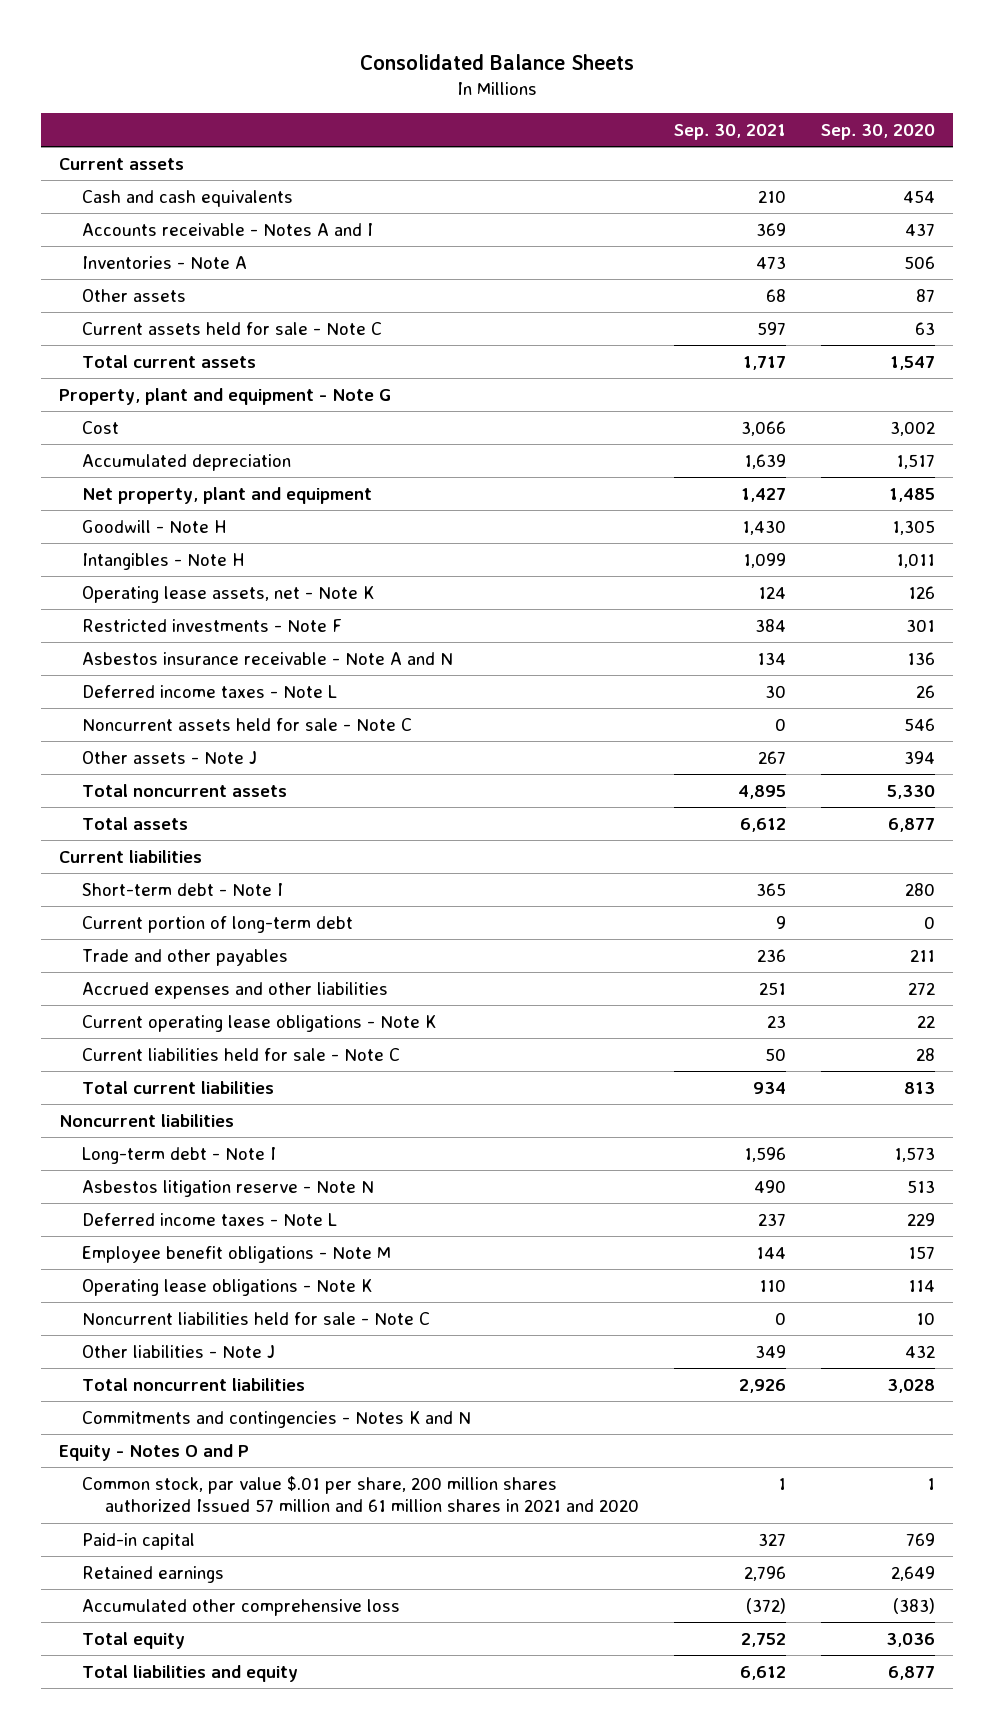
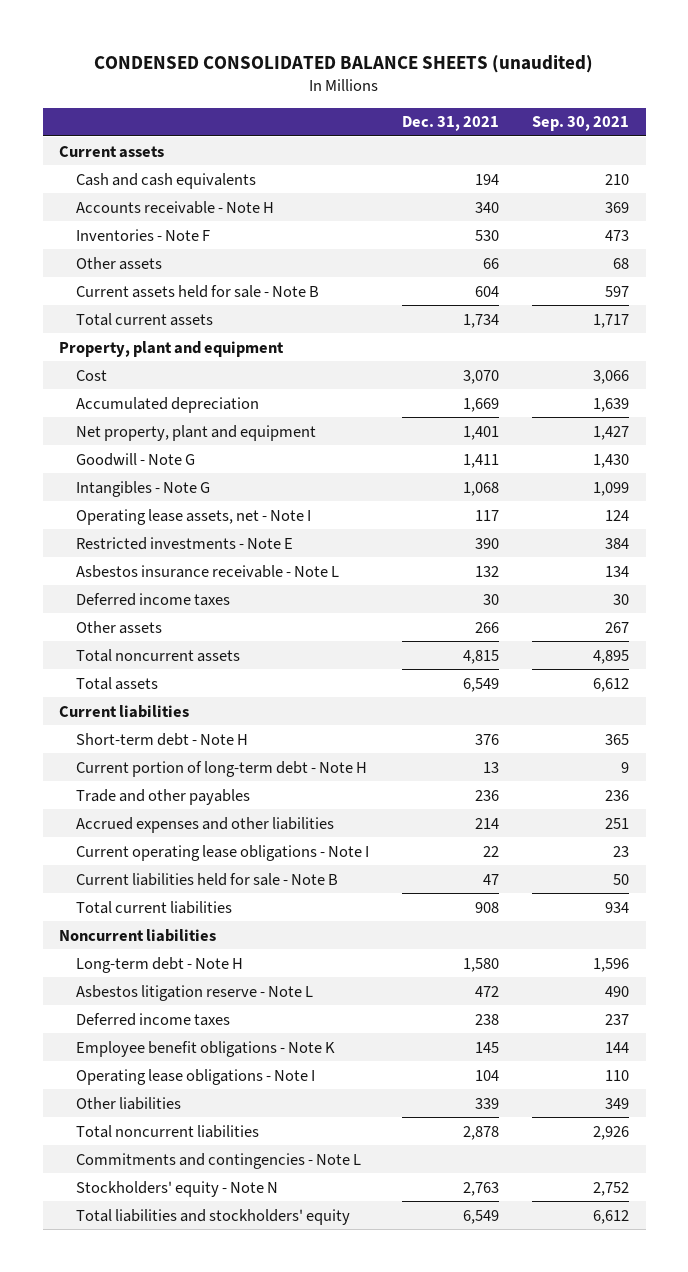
[360,53,635,70] Consolidated Balance Sheets -> [94,54,594,73] CONDENSED CONSOLIDATED BALANCE SHEETS (unaudited)
[821,123,936,140] Sep. 30, 2020 -> none
none -> [402,116,500,132] Dec. 31, 2021
[82,222,374,236] Accounts receivable - Notes A and I -> [75,200,274,214] Accounts receivable - Note H
[82,255,248,269] Inventories - Note A -> [75,228,210,241] Inventories - Note F
[82,321,383,335] Current assets held for sale - Note C -> [75,284,319,298] Current assets held for sale - Note B
[58,387,391,405] Property, plant and equipment - Note G -> [59,340,285,357] Property, plant and equipment
[82,717,413,731] Noncurrent assets held for sale - Note C -> none
[82,519,227,533] Goodwill - Note H -> [75,452,195,466] Goodwill - Note G
[82,552,245,570] Intangibles - Note H -> [75,480,210,497] Intangibles - Note G
[82,585,375,603] Operating lease assets, net - Note K -> [75,508,311,525] Operating lease assets, net - Note I
[82,618,343,632] Restricted investments - Note F -> [75,536,293,550] Restricted investments - Note E
[82,651,454,665] Asbestos insurance receivable - Note A and N -> [75,564,339,578] Asbestos insurance receivable - Note L
[82,684,338,698] Deferred income taxes - Note L -> [75,592,230,606] Deferred income taxes
[82,750,258,764] Other assets - Note J -> [75,620,162,634] Other assets
[82,882,284,896] Short-term debt - Note I -> [75,732,248,746] Short-term debt - Note H
[82,915,354,933] Current portion of long-term debt -> [75,760,367,777] Current portion of long-term debt - Note H
[82,1014,437,1032] Current operating lease obligations - Note K -> [75,844,369,861] Current operating lease obligations - Note I
[82,1047,401,1061] Current liabilities held for sale - Note C -> [75,872,338,886] Current liabilities held for sale - Note B
[82,1311,431,1325] Noncurrent liabilities held for sale - Note C -> none
[82,1146,277,1164] Long-term debt - Note I -> [75,956,243,973] Long-term debt - Note H
[82,1179,375,1197] Asbestos litigation reserve - Note N -> [75,984,313,1001] Asbestos litigation reserve - Note L
[82,1212,338,1226] Deferred income taxes - Note L -> [75,1012,230,1026] Deferred income taxes
[82,1245,392,1263] Employee benefit obligations - Note M -> [75,1040,335,1057] Employee benefit obligations - Note K
[82,1278,373,1296] Operating lease obligations - Note K -> [75,1068,315,1085] Operating lease obligations - Note I
[82,1344,276,1358] Other liabilities - Note J -> [75,1096,181,1110] Other liabilities
[58,1443,249,1461] Equity - Notes O and P -> none
[82,1475,640,1513] Common stock, par value $.01 per share, 200 million shares authorized Issued 57 million and 61 million shares in 2021 and 2020 -> none
[82,1532,196,1550] Paid-in capital -> none
[82,1565,225,1583] Retained earnings -> none
[82,1598,401,1616] Accumulated other comprehensive loss -> none
[82,1410,472,1428] Commitments and contingencies - Notes K and N -> [75,1152,361,1169] Commitments and contingencies - Note L
[82,1631,186,1649] Total equity -> [75,1180,278,1197] Stockholders' equity - Note N
[82,1664,299,1682] Total liabilities and equity -> [75,1208,350,1225] Total liabilities and stockholders' equity

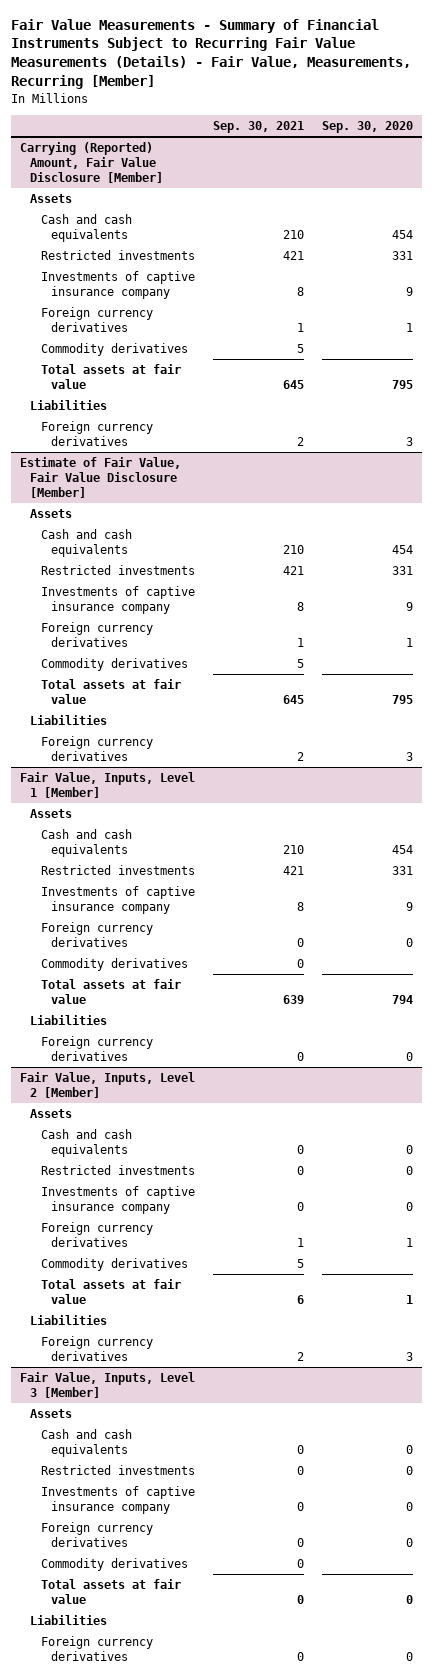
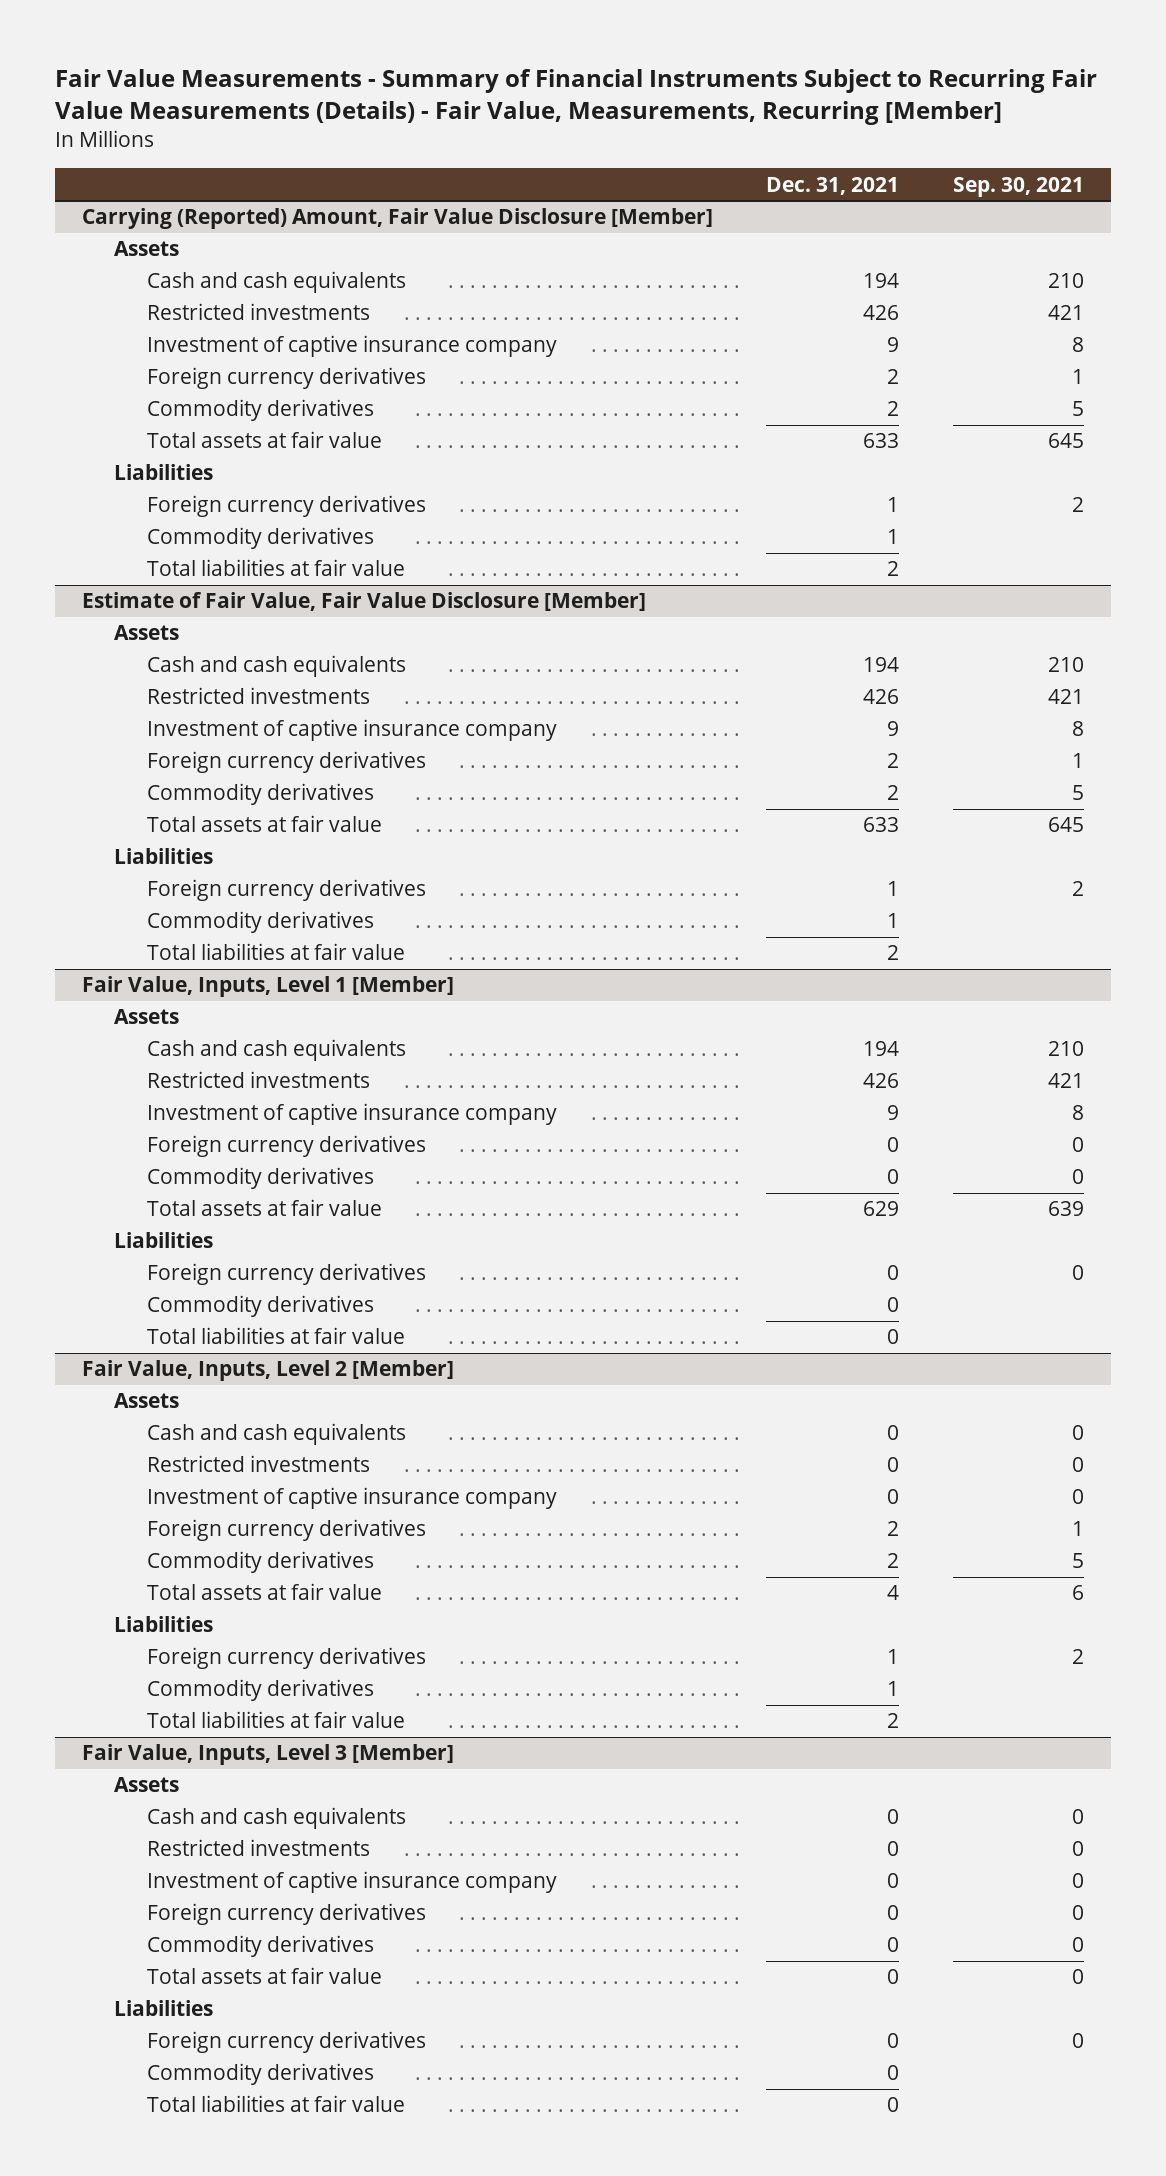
[321,121,413,134] Sep. 30, 2020 -> none
none -> [766,176,900,195] Dec. 31, 2021
[40,271,195,300] Investments of captive insurance company -> [146,335,557,358] Investment of captive insurance company
none -> [146,527,374,550] Commodity derivatives
none -> [146,559,405,577] Total liabilities at fair value
[40,586,195,615] Investments of captive insurance company -> [146,719,557,742] Investment of captive insurance company
none -> [146,911,374,934] Commodity derivatives
none -> [146,943,405,961] Total liabilities at fair value
[40,886,195,915] Investments of captive insurance company -> [146,1103,557,1126] Investment of captive insurance company
none -> [146,1295,374,1318] Commodity derivatives
none -> [146,1327,405,1345] Total liabilities at fair value
[40,1186,195,1215] Investments of captive insurance company -> [146,1487,557,1510] Investment of captive insurance company
none -> [146,1679,374,1702] Commodity derivatives
none -> [146,1711,405,1729] Total liabilities at fair value
[40,1486,195,1515] Investments of captive insurance company -> [146,1871,557,1894] Investment of captive insurance company
none -> [146,2063,374,2086] Commodity derivatives
none -> [146,2095,405,2113] Total liabilities at fair value

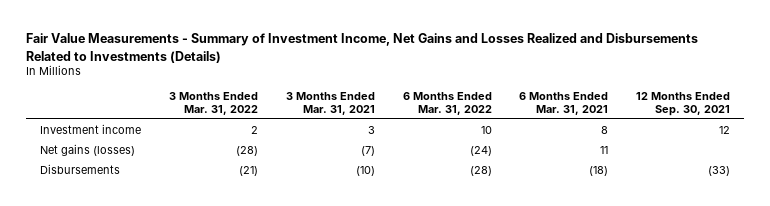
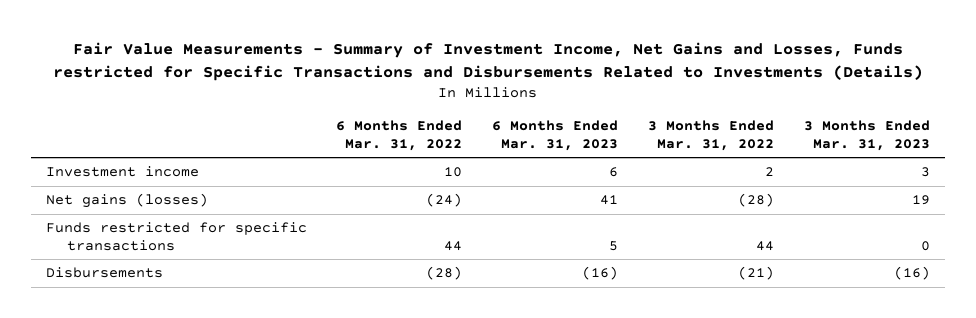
[26,33,699,63] Fair Value Measurements - Summary of Investment Income, Net Gains and Losses Realized and Disbursements Related to Investments (Details) -> [52,41,923,81] Fair Value Measurements - Summary of Investment Income, Net Gains and Losses, Funds restricted for Specific Transactions and Disbursements Related to Investments (Details)
[285,92,375,116] 3 Months Ended Mar. 31, 2021 -> none
[519,92,609,116] 6 Months Ended Mar. 31, 2021 -> none
[636,92,731,117] 12 Months Ended Sep. 30, 2021 -> none
none -> [492,120,619,151] 6 Months Ended Mar. 31, 2023
none -> [804,120,931,151] 3 Months Ended Mar. 31, 2023
none -> [45,222,307,251] Funds restricted for specific transactions

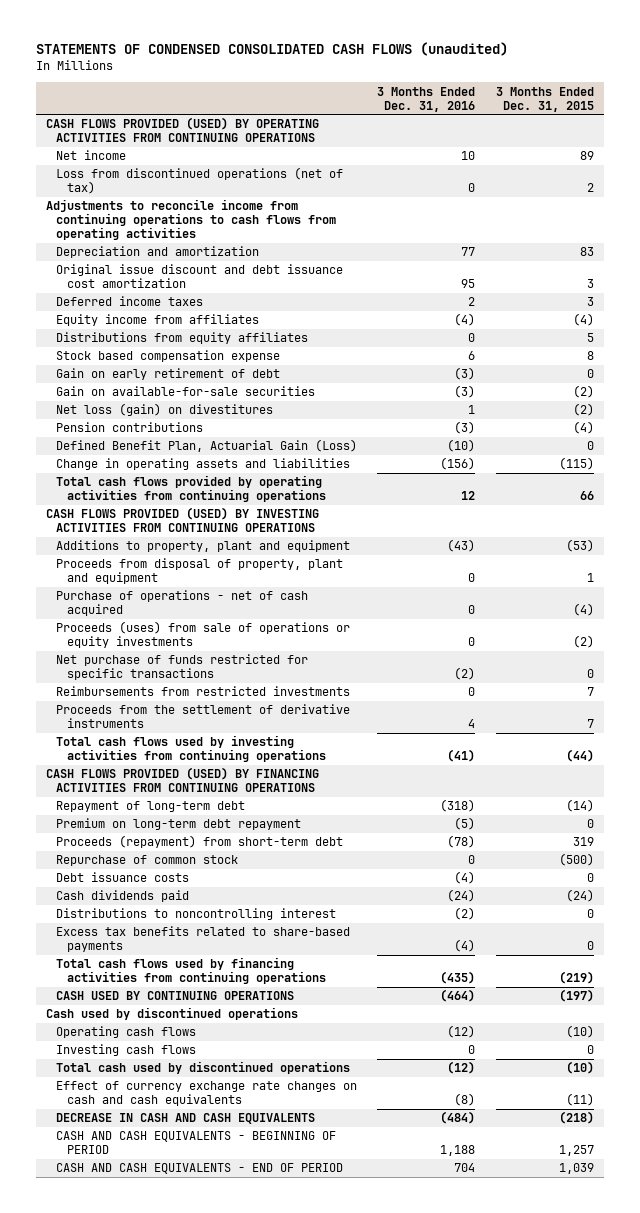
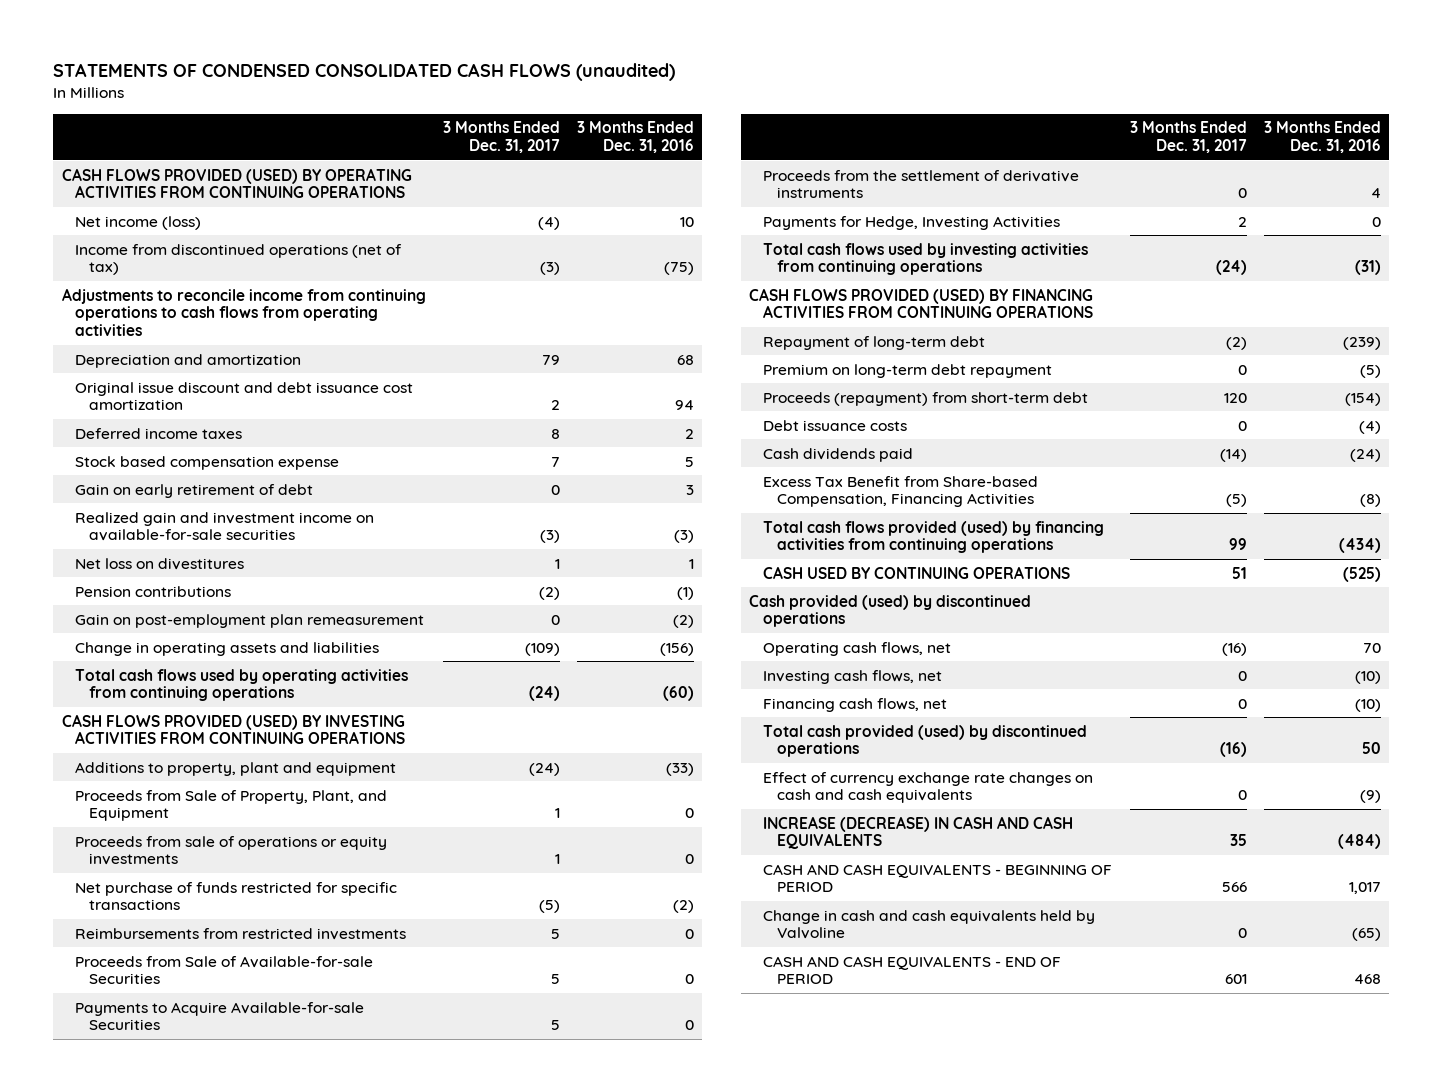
[495,86,594,112] 3 Months Ended Dec. 31, 2015 -> none
none -> [442,121,560,154] 3 Months Ended Dec. 31, 2017
[56,150,127,161] Net income -> [75,215,202,230] Net income (loss)
[56,167,344,195] Loss from discontinued operations (net of tax) -> [75,243,403,276] Income from discontinued operations (net of tax)
[468,183,476,193] 0 -> [663,262,694,276] (75)
[461,247,476,257] 77 -> [676,354,694,365] 68
[461,279,476,289] 95 -> [674,400,694,411] 94
[56,314,260,327] Equity income from affiliates -> none
[56,332,309,345] Distributions from equity affiliates -> none
[468,351,476,361] 6 -> [684,456,694,467] 5
[454,367,476,381] (3) -> [685,484,694,495] 3
[56,386,316,397] Gain on available-for-sale securities -> [75,511,375,542] Realized gain and investment income on available-for-sale securities
[56,403,274,417] Net loss (gain) on divestitures -> [75,557,245,570] Net loss on divestitures
[454,421,476,435] (3) -> [676,586,694,600] (1)
[56,439,358,453] Defined Benefit Plan, Actuarial Gain (Loss) -> [75,613,425,628] Gain on post-employment plan remeasurement
[447,439,476,453] (10) -> [672,614,694,628] (2)
[56,475,326,503] Total cash flows provided by operating activities from continuing operations -> [75,668,409,702] Total cash flows used by operating activities from continuing operations
[461,491,476,501] 12 -> [662,686,694,702] (60)
[56,590,309,617] Purchase of operations - net of cash acquired -> none
[447,539,476,553] (43) -> [665,762,694,776] (33)
[56,558,344,585] Proceeds from disposal of property, plant and equipment -> [75,789,388,822] Proceeds from Sale of Property, Plant, and Equipment
[56,621,351,649] Proceeds (uses) from sale of operations or equity investments -> [75,835,388,866] Proceeds from sale of operations or equity investments
none -> [75,955,374,985] Proceeds from Sale of Available-for-sale Securities
none -> [75,1001,365,1031] Payments to Acquire Available-for-sale Securities
none -> [762,215,1060,230] Payments for Hedge, Investing Activities
[447,749,476,763] (41) -> [1354,260,1381,276] (31)
[440,799,476,813] (318) -> [1342,336,1381,350] (239)
[56,855,239,867] Repurchase of common stock -> none
[447,835,476,849] (78) -> [1344,392,1381,406] (154)
[56,908,337,921] Distributions to noncontrolling interest -> none
[56,926,351,953] Excess tax benefits related to share-based payments -> [762,475,1038,508] Excess Tax Benefit from Share-based Compensation, Financing Activities
[454,939,476,953] (4) -> [1359,494,1381,508] (8)
[56,957,326,985] Total cash flows used by financing activities from continuing operations -> [762,520,1104,554] Total cash flows provided (used) by financing activities from continuing operations
[440,971,476,985] (435) -> [1338,538,1381,554] (434)
[440,989,476,1003] (464) -> [1342,566,1381,582] (525)
[45,1007,298,1021] Cash used by discontinued operations -> [749,594,1032,628] Cash provided (used) by discontinued operations
[56,1026,197,1039] Operating cash flows -> [762,641,951,656] Operating cash flows, net
[447,1025,476,1039] (12) -> [1362,642,1381,653] 70
[56,1044,197,1057] Investing cash flows -> [762,669,942,684] Investing cash flows, net
[468,1045,476,1055] 0 -> [1354,670,1381,684] (10)
none -> [762,697,947,712] Financing cash flows, net
[56,1061,351,1075] Total cash used by discontinued operations -> [762,724,1087,758] Total cash provided (used) by discontinued operations
[447,1061,476,1075] (12) -> [1361,742,1381,755] 50
[454,1093,476,1107] (8) -> [1359,790,1381,804] (9)
[56,1113,316,1125] DECREASE IN CASH AND CASH EQUIVALENTS -> [762,815,1073,850] INCREASE (DECREASE) IN CASH AND CASH EQUIVALENTS
[440,1145,476,1157] 1,188 -> [1348,882,1381,895] 1,017
none -> [762,909,1095,940] Change in cash and cash equivalents held by Valvoline
[454,1163,476,1173] 704 -> [1353,974,1381,985] 468

